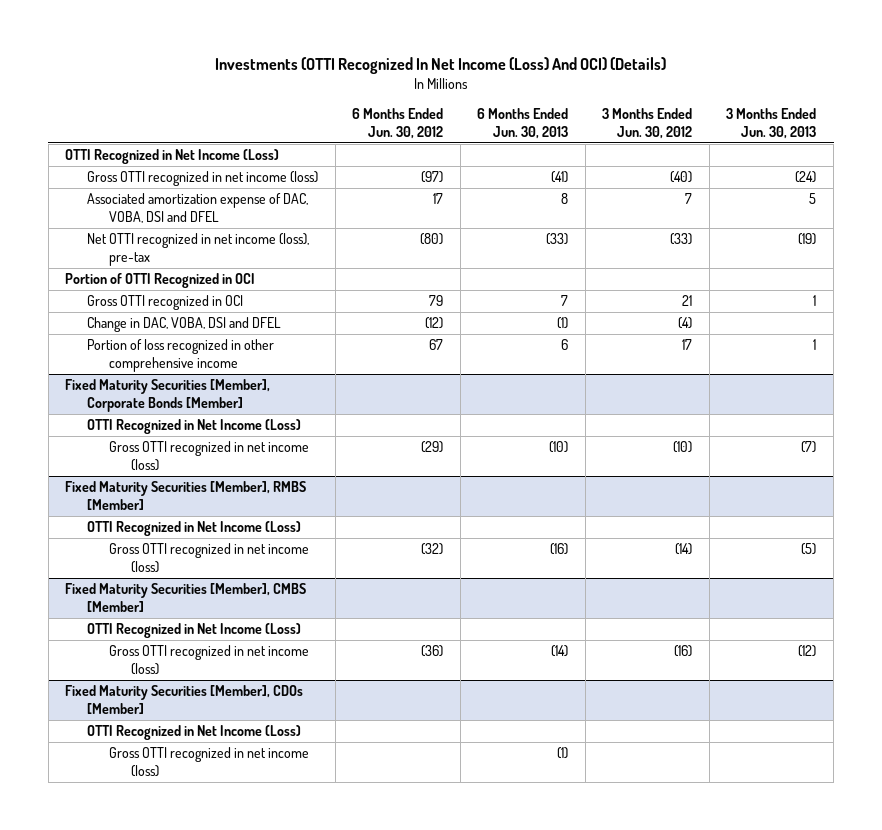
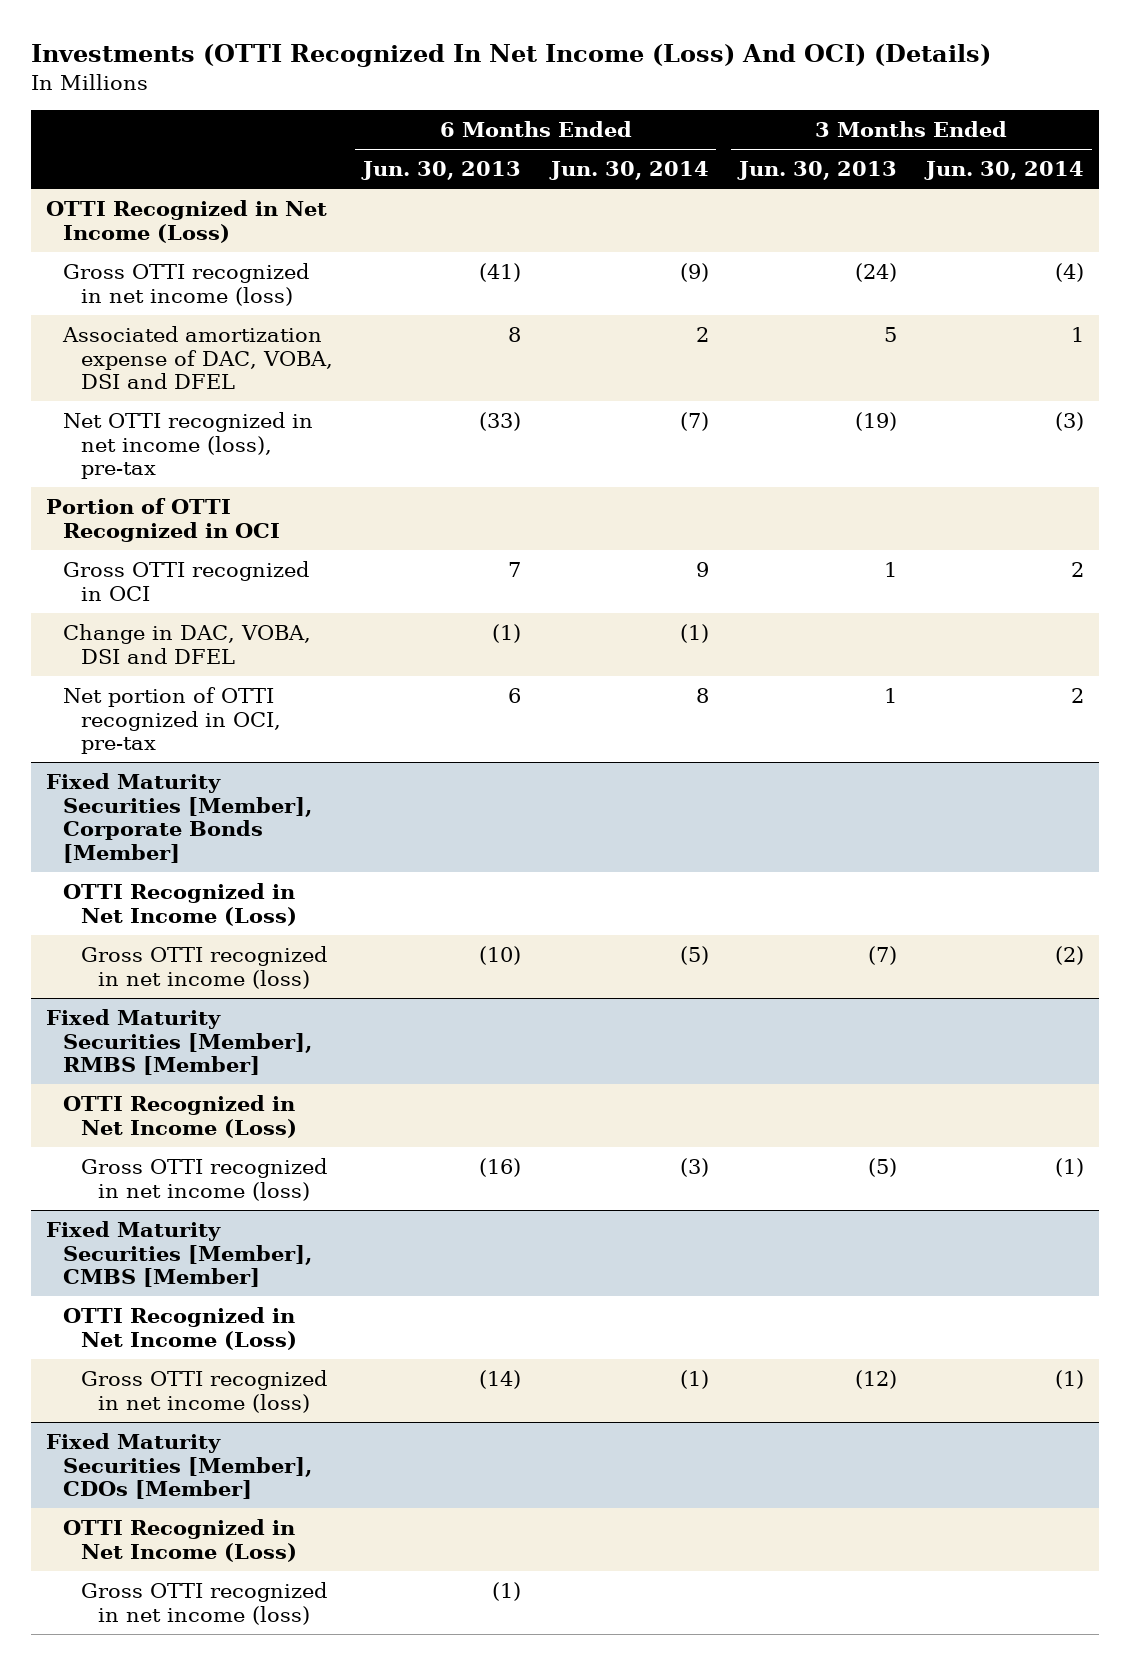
[352,108,444,139] 6 Months Ended Jun. 30, 2012 -> none
[602,108,693,139] 3 Months Ended Jun. 30, 2012 -> none
none -> [548,161,709,181] Jun. 30, 2014
none -> [924,161,1085,181] Jun. 30, 2014
[87,339,275,372] Portion of loss recognized in other comprehensive income -> [63,686,281,755] Net portion of OTTI recognized in OCI, pre-tax

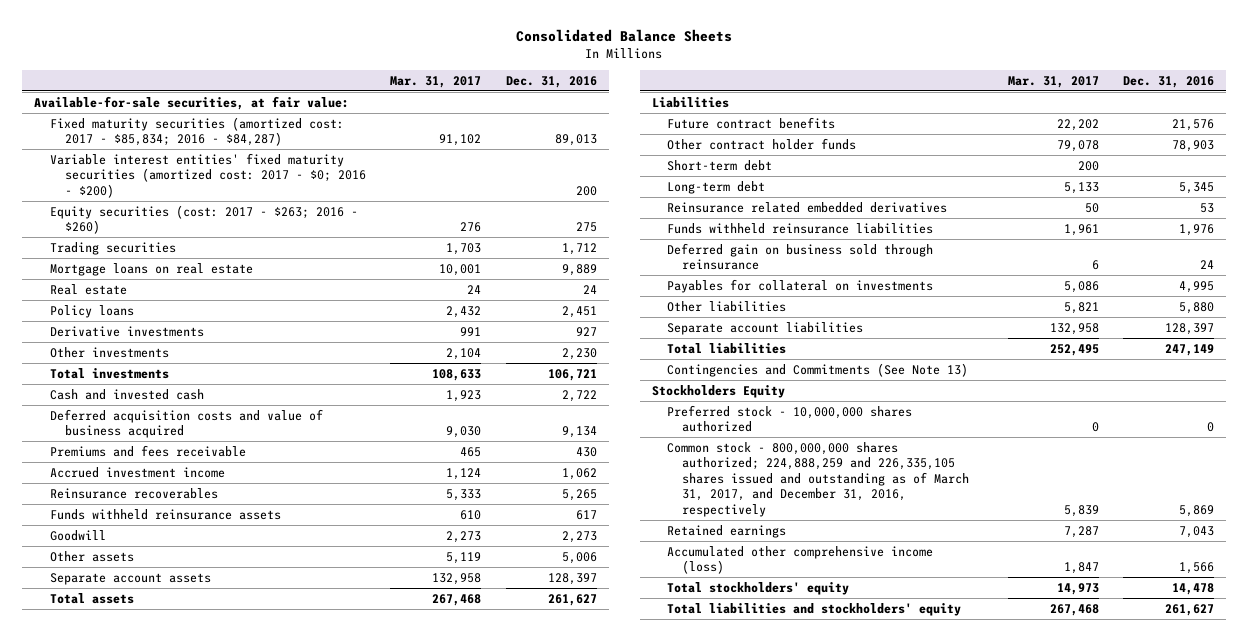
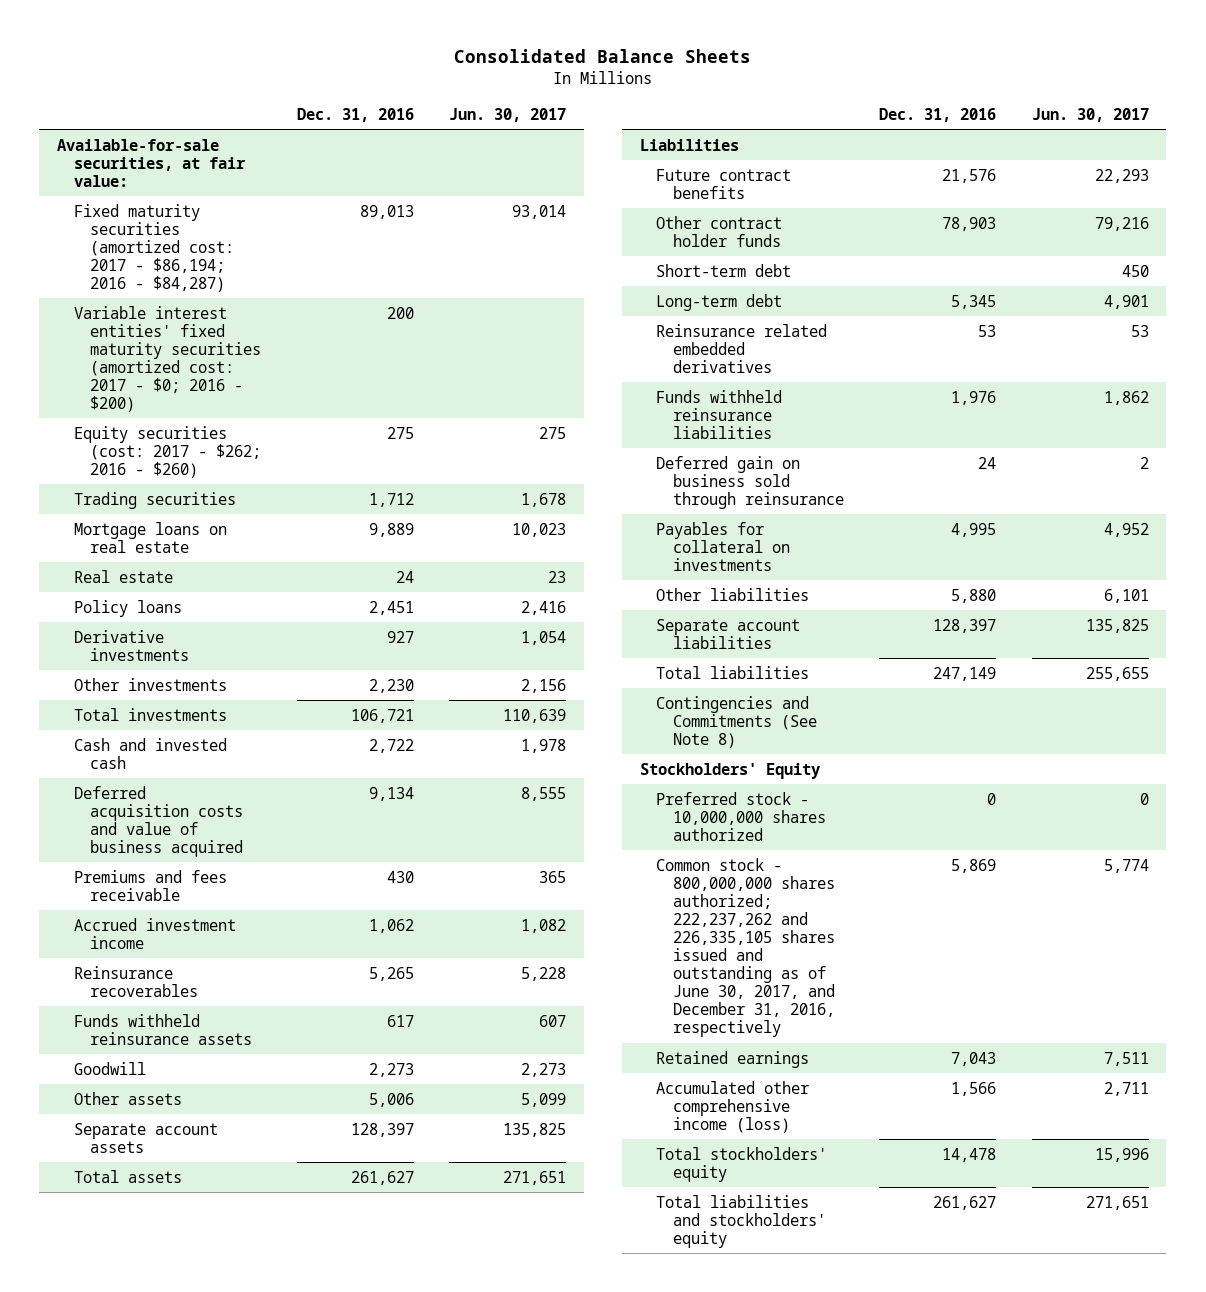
[390,75,482,88] Mar. 31, 2017 -> none
none -> [448,107,566,122] Jun. 30, 2017
[49,116,344,147] Fixed maturity securities (amortized cost: 2017 - $85,834; 2016 - $84,287) -> [73,203,235,292] Fixed maturity securities (amortized cost: 2017 - $86,194; 2016 - $84,287)
[49,204,358,235] Equity securities (cost: 2017 - $263; 2016 - $260) -> [73,425,262,478] Equity securities (cost: 2017 - $262; 2016 - $260)
[667,362,969,377] Contingencies and Commitments (See Note 13) -> [656,695,817,748] Contingencies and Commitments (See Note 8)
[651,384,785,398] Stockholders Equity -> [639,762,820,779] Stockholders' Equity
[667,441,970,518] Common stock - 800,000,000 shares authorized; 224,888,259 and 226,335,105 shares issued and outstanding as of March 31, 2017, and December 31, 2016, respectively -> [656,857,835,1038] Common stock - 800,000,000 shares authorized; 222,237,262 and 226,335,105 shares issued and outstanding as of June 30, 2017, and December 31, 2016, respectively

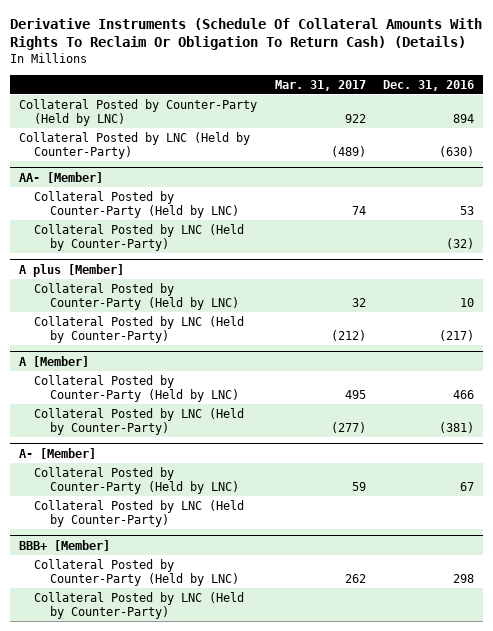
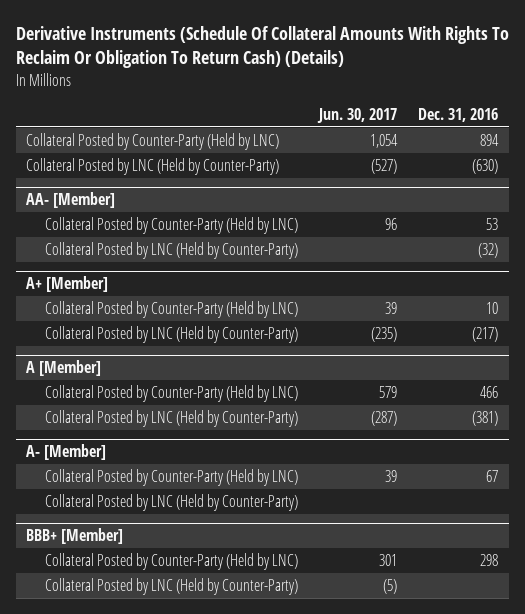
[274,79,366,91] Mar. 31, 2017 -> none
none -> [317,107,398,123] Jun. 30, 2017
[18,263,124,277] A plus [Member] -> [26,276,109,293] A+ [Member]

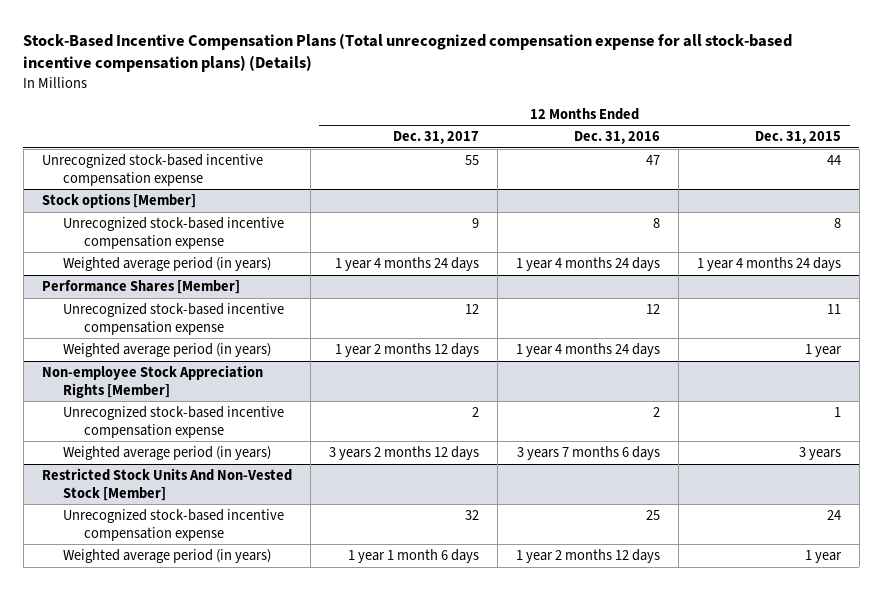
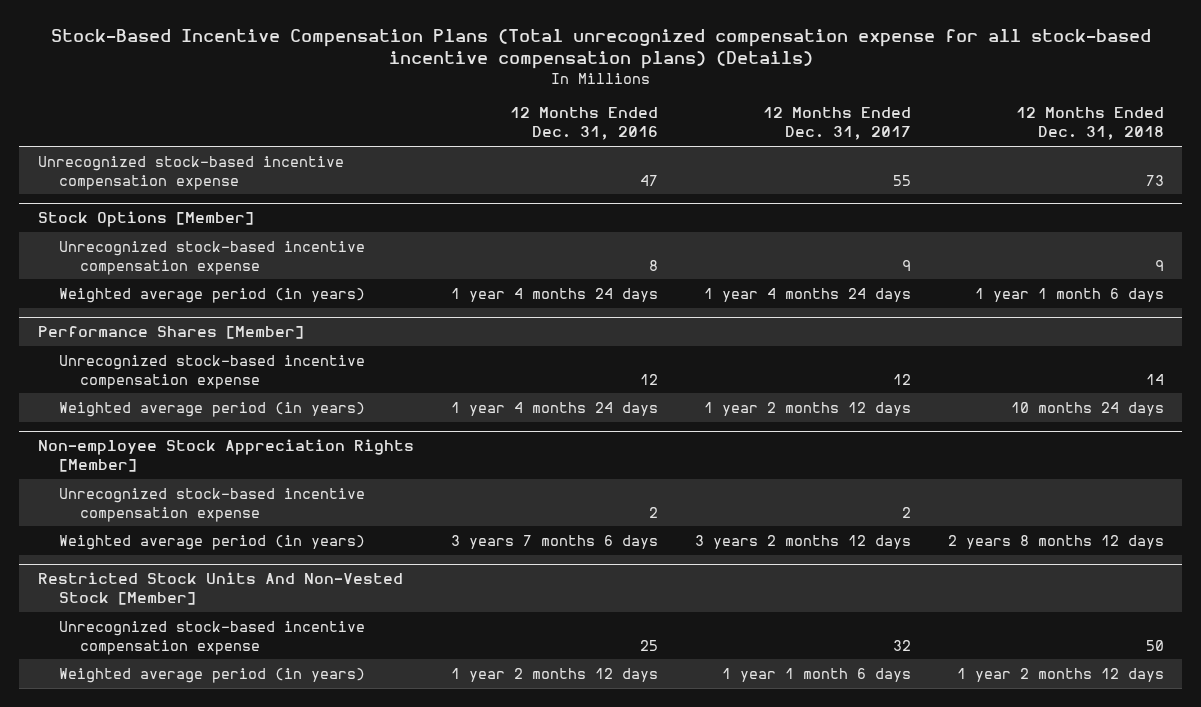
[754,131,841,145] Dec. 31, 2015 -> none
none -> [1015,107,1164,141] 12 Months Ended Dec. 31, 2018
[41,193,196,209] Stock options [Member] -> [37,211,254,228] Stock Options [Member]

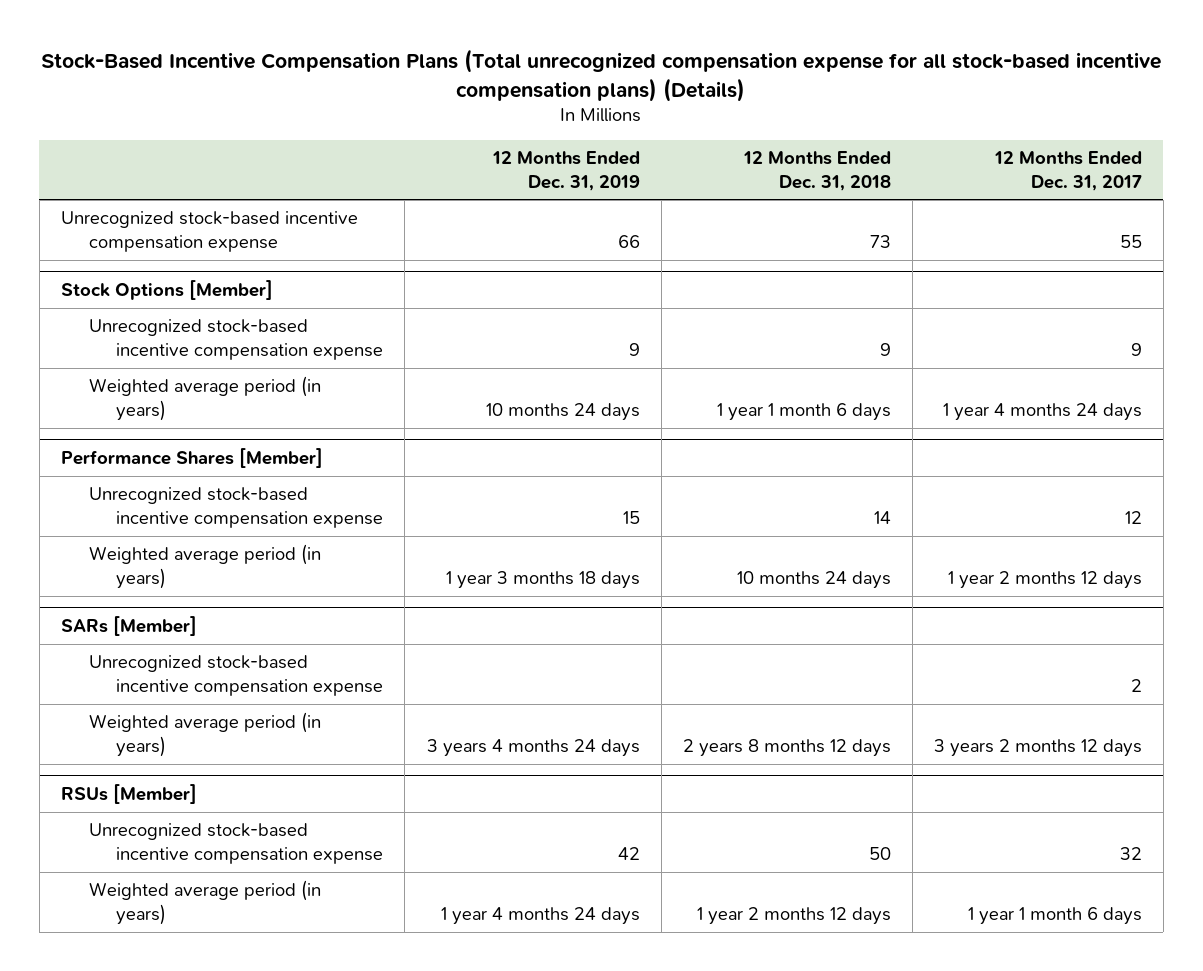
[509,107,658,141] 12 Months Ended Dec. 31, 2016 -> none
none -> [491,151,640,191] 12 Months Ended Dec. 31, 2019
[37,439,414,473] Non-employee Stock Appreciation Rights [Member] -> [60,616,197,637] SARs [Member]
[37,572,403,606] Restricted Stock Units And Non-Vested Stock [Member] -> [60,784,197,805] RSUs [Member]

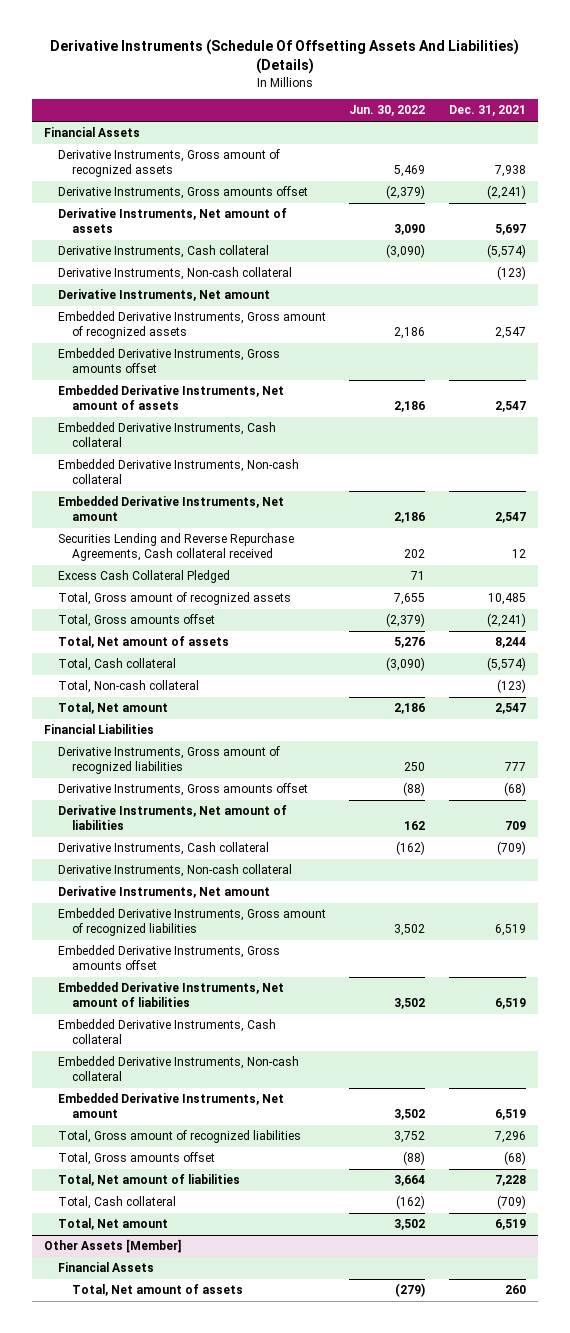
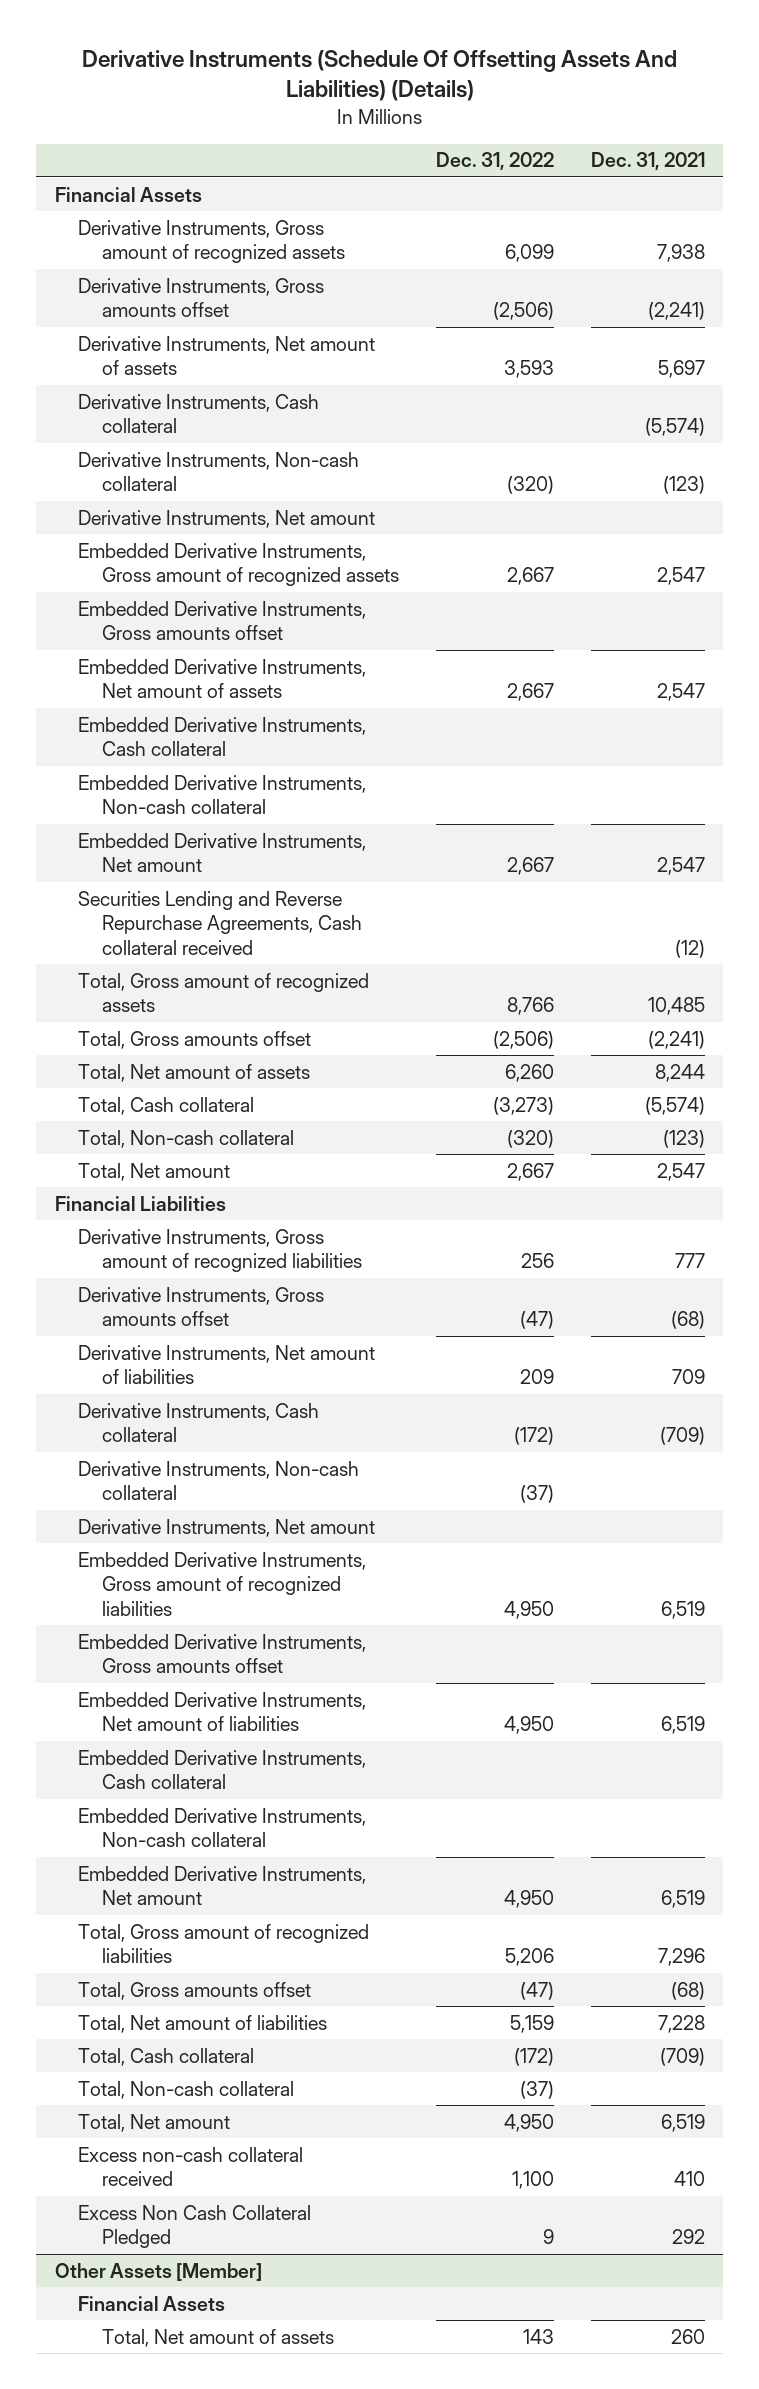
[349,105,426,117] Jun. 30, 2022 -> none
none -> [435,152,554,171] Dec. 31, 2022
[57,570,230,584] Excess Cash Collateral Pledged -> none
[511,549,526,559] 12 -> [674,940,705,959] (12)
none -> [78,2080,295,2099] Total, Non-cash collateral
none -> [78,2146,304,2187] Excess non-cash collateral received
none -> [78,2204,312,2249] Excess Non Cash Collateral Pledged

